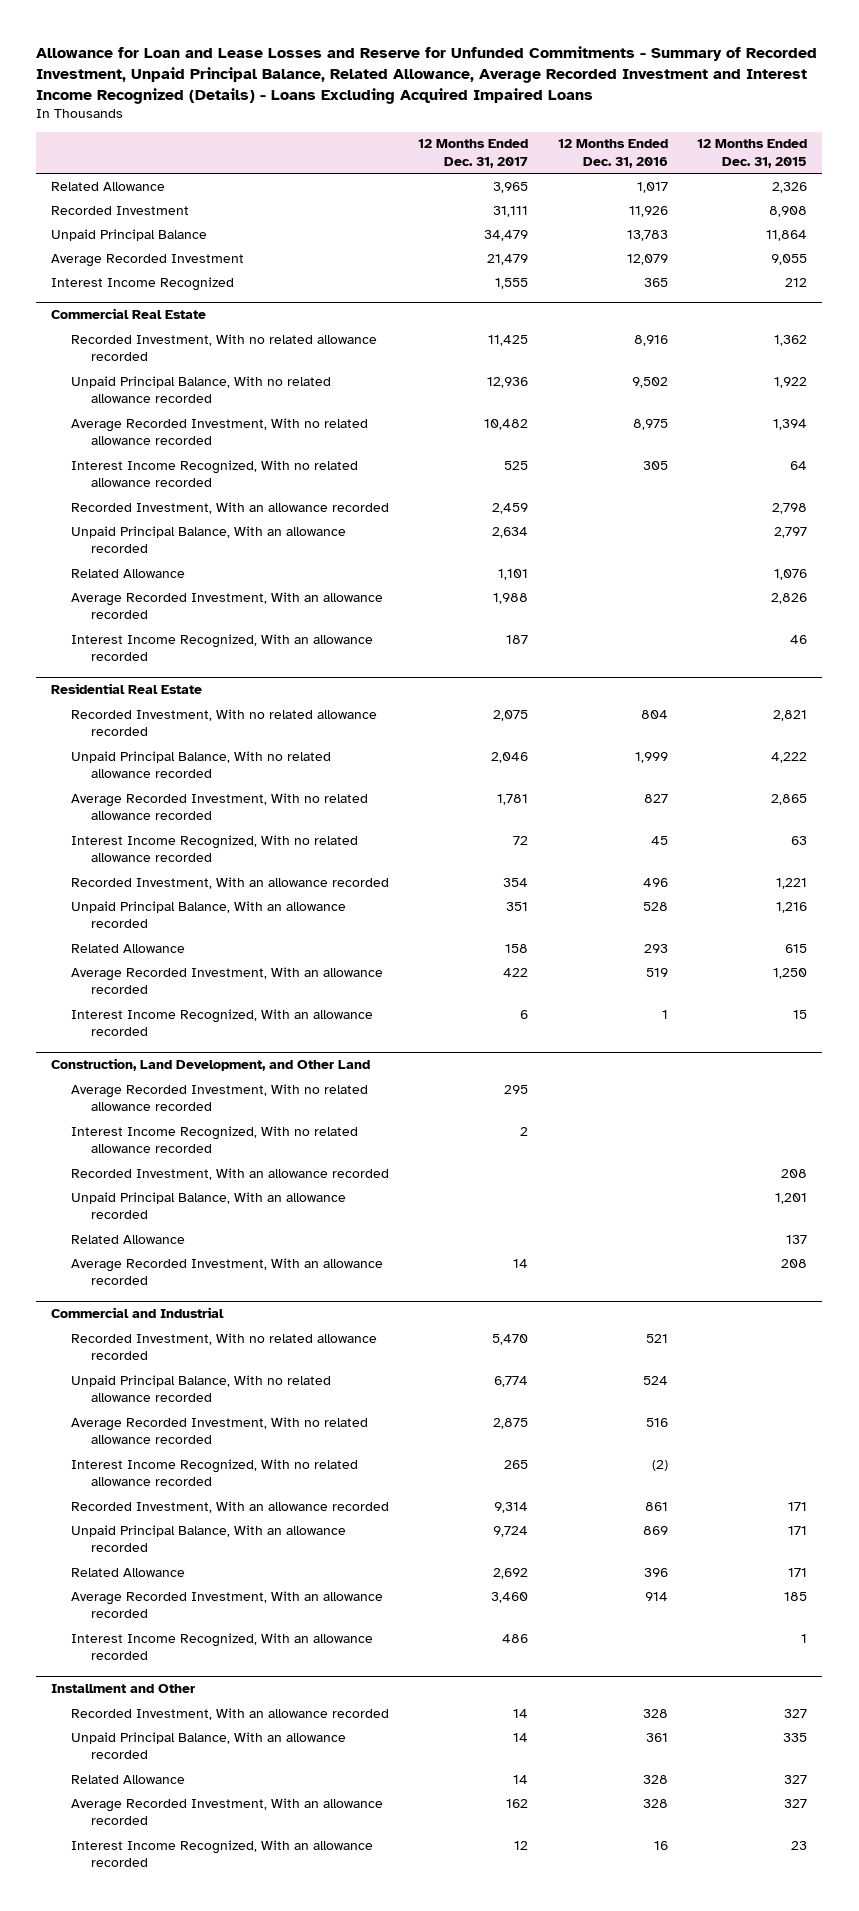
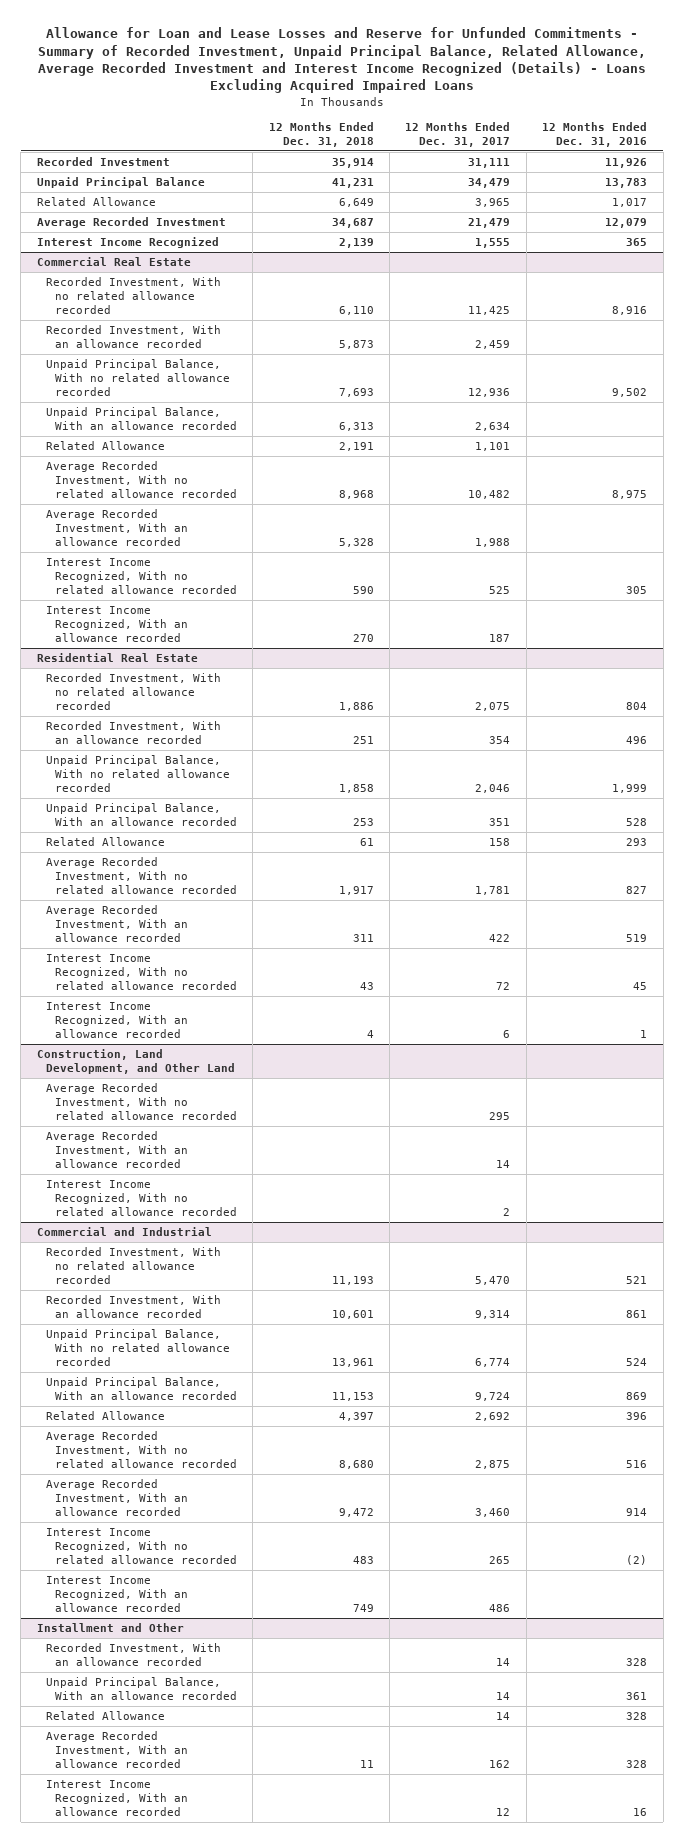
[697,139,808,168] 12 Months Ended Dec. 31, 2015 -> none
none -> [268,121,374,148] 12 Months Ended Dec. 31, 2018
[51,181,166,191] Related Allowance -> [36,197,156,207] Related Allowance
[70,375,331,404] Unpaid Principal Balance, With no related allowance recorded -> [45,359,230,397] Unpaid Principal Balance, With no related allowance recorded
[70,417,368,446] Average Recorded Investment, With no related allowance recorded -> [45,461,237,499] Average Recorded Investment, With no related allowance recorded
[70,459,358,488] Interest Income Recognized, With no related allowance recorded -> [45,558,237,595] Interest Income Recognized, With no related allowance recorded
[70,750,331,779] Unpaid Principal Balance, With no related allowance recorded -> [45,755,230,793] Unpaid Principal Balance, With no related allowance recorded
[70,792,368,821] Average Recorded Investment, With no related allowance recorded -> [45,857,237,895] Average Recorded Investment, With no related allowance recorded
[70,834,358,863] Interest Income Recognized, With no related allowance recorded -> [45,954,237,991] Interest Income Recognized, With no related allowance recorded
[70,1167,389,1180] Recorded Investment, With an allowance recorded -> none
[70,1191,346,1220] Unpaid Principal Balance, With an allowance recorded -> none
[70,1234,185,1244] Related Allowance -> none
[70,1125,358,1154] Interest Income Recognized, With no related allowance recorded -> [45,1180,237,1217] Interest Income Recognized, With no related allowance recorded
[70,1374,331,1403] Unpaid Principal Balance, With no related allowance recorded -> [45,1329,230,1367] Unpaid Principal Balance, With no related allowance recorded
[70,1416,368,1445] Average Recorded Investment, With no related allowance recorded -> [45,1431,237,1469] Average Recorded Investment, With no related allowance recorded
[70,1458,358,1487] Interest Income Recognized, With no related allowance recorded -> [45,1528,237,1565] Interest Income Recognized, With no related allowance recorded

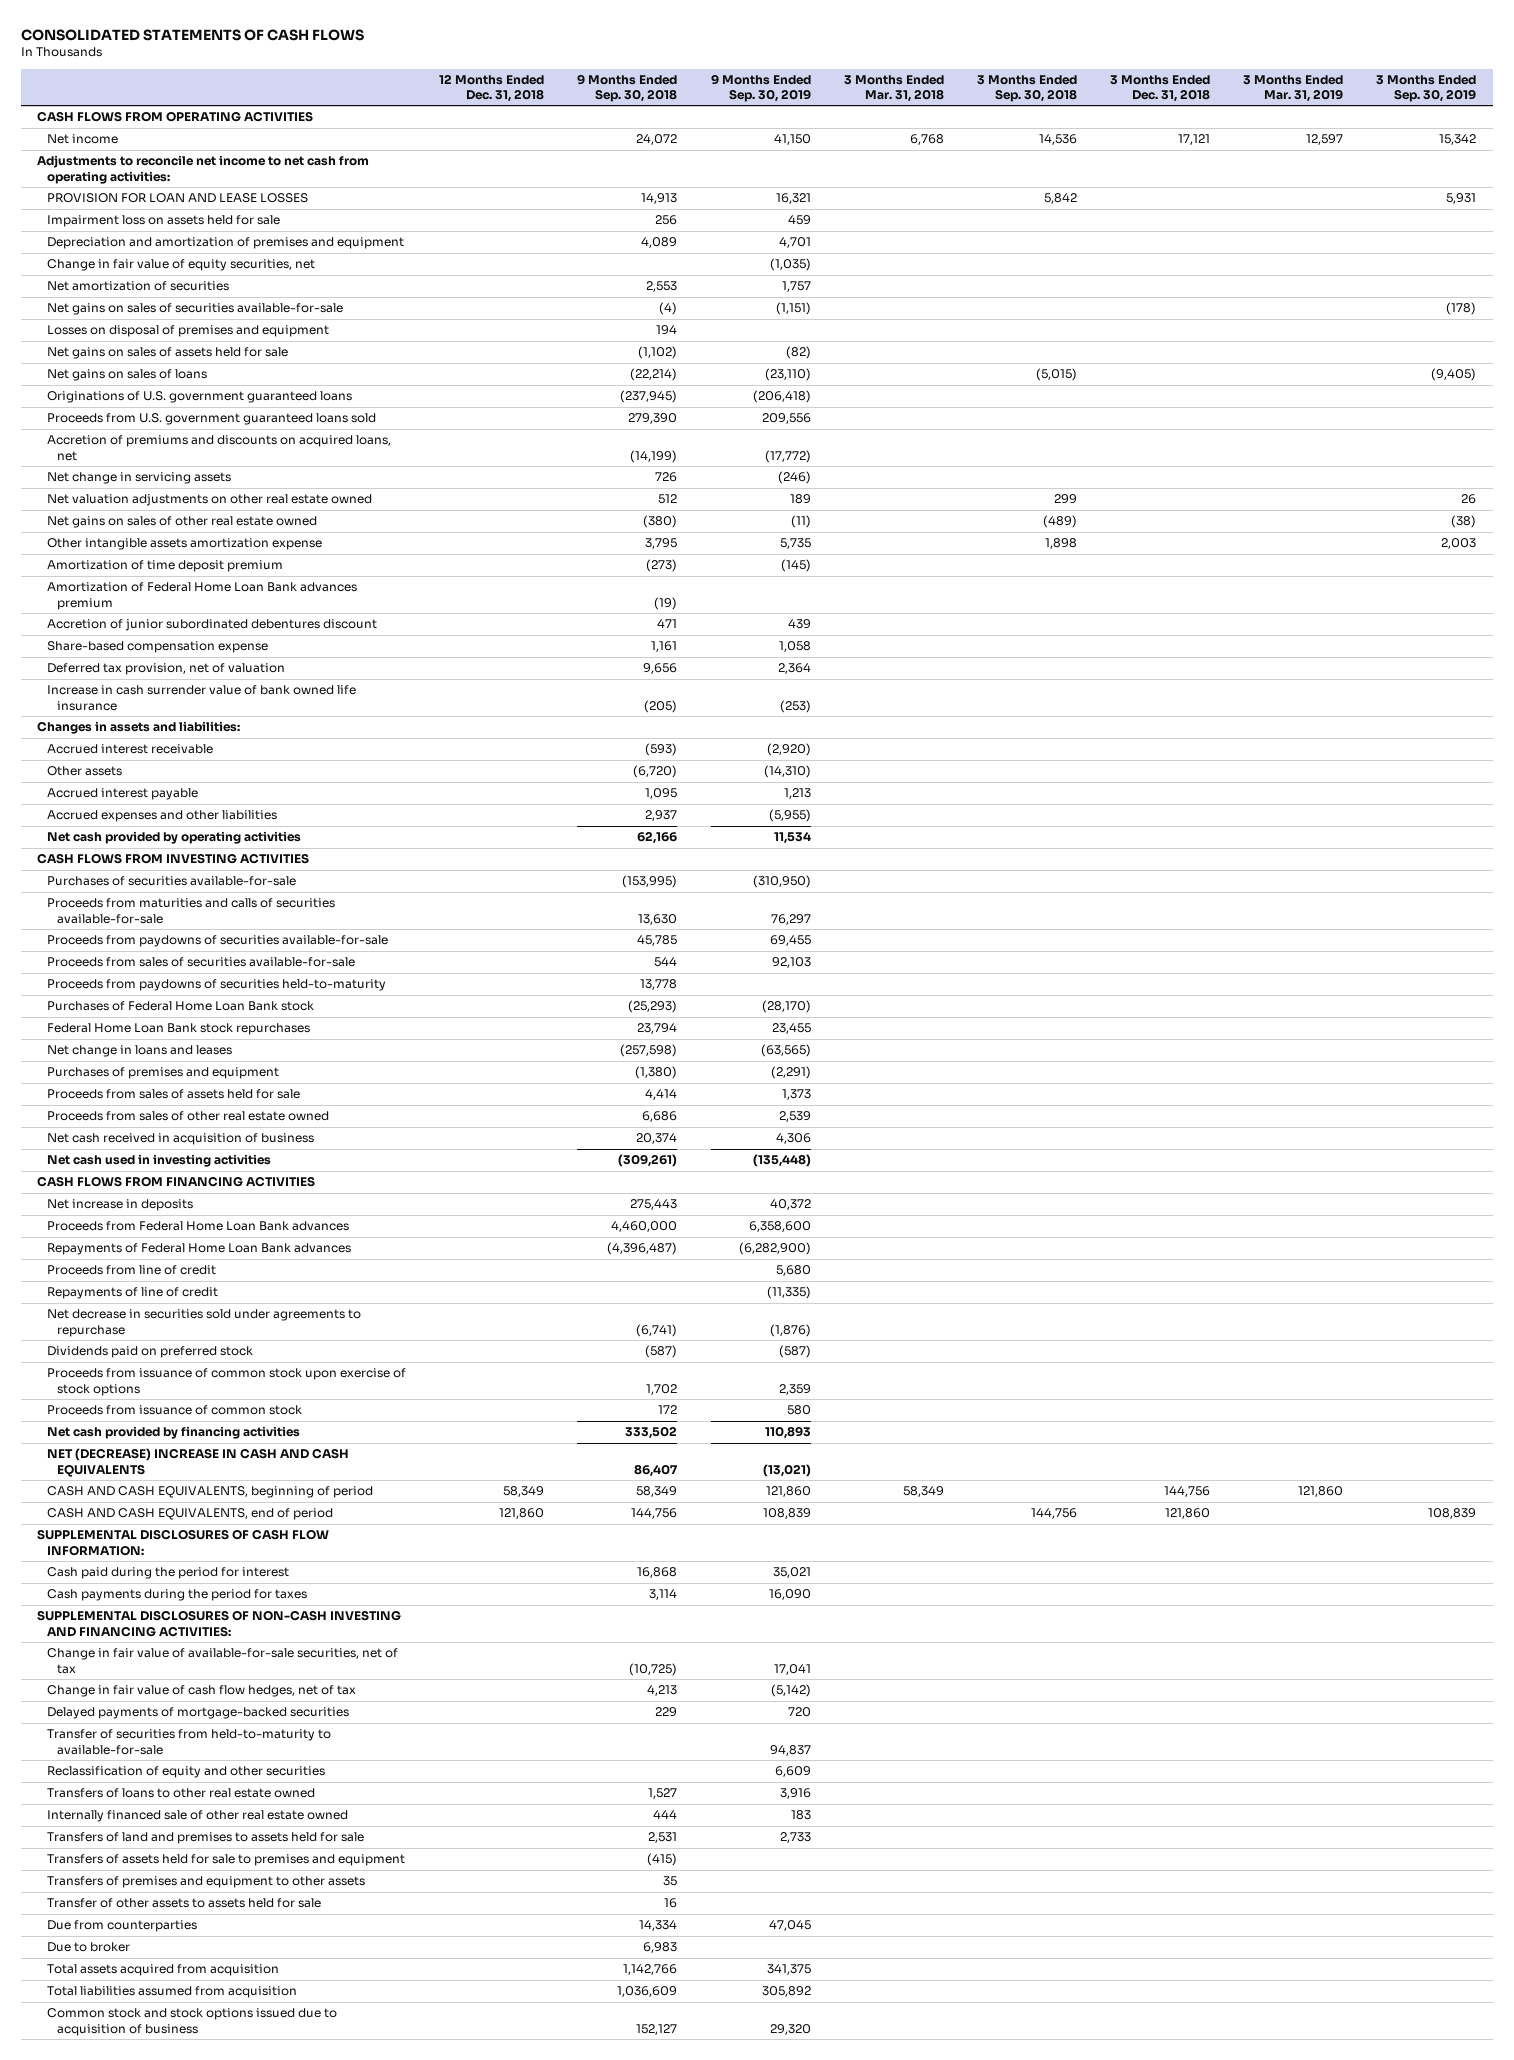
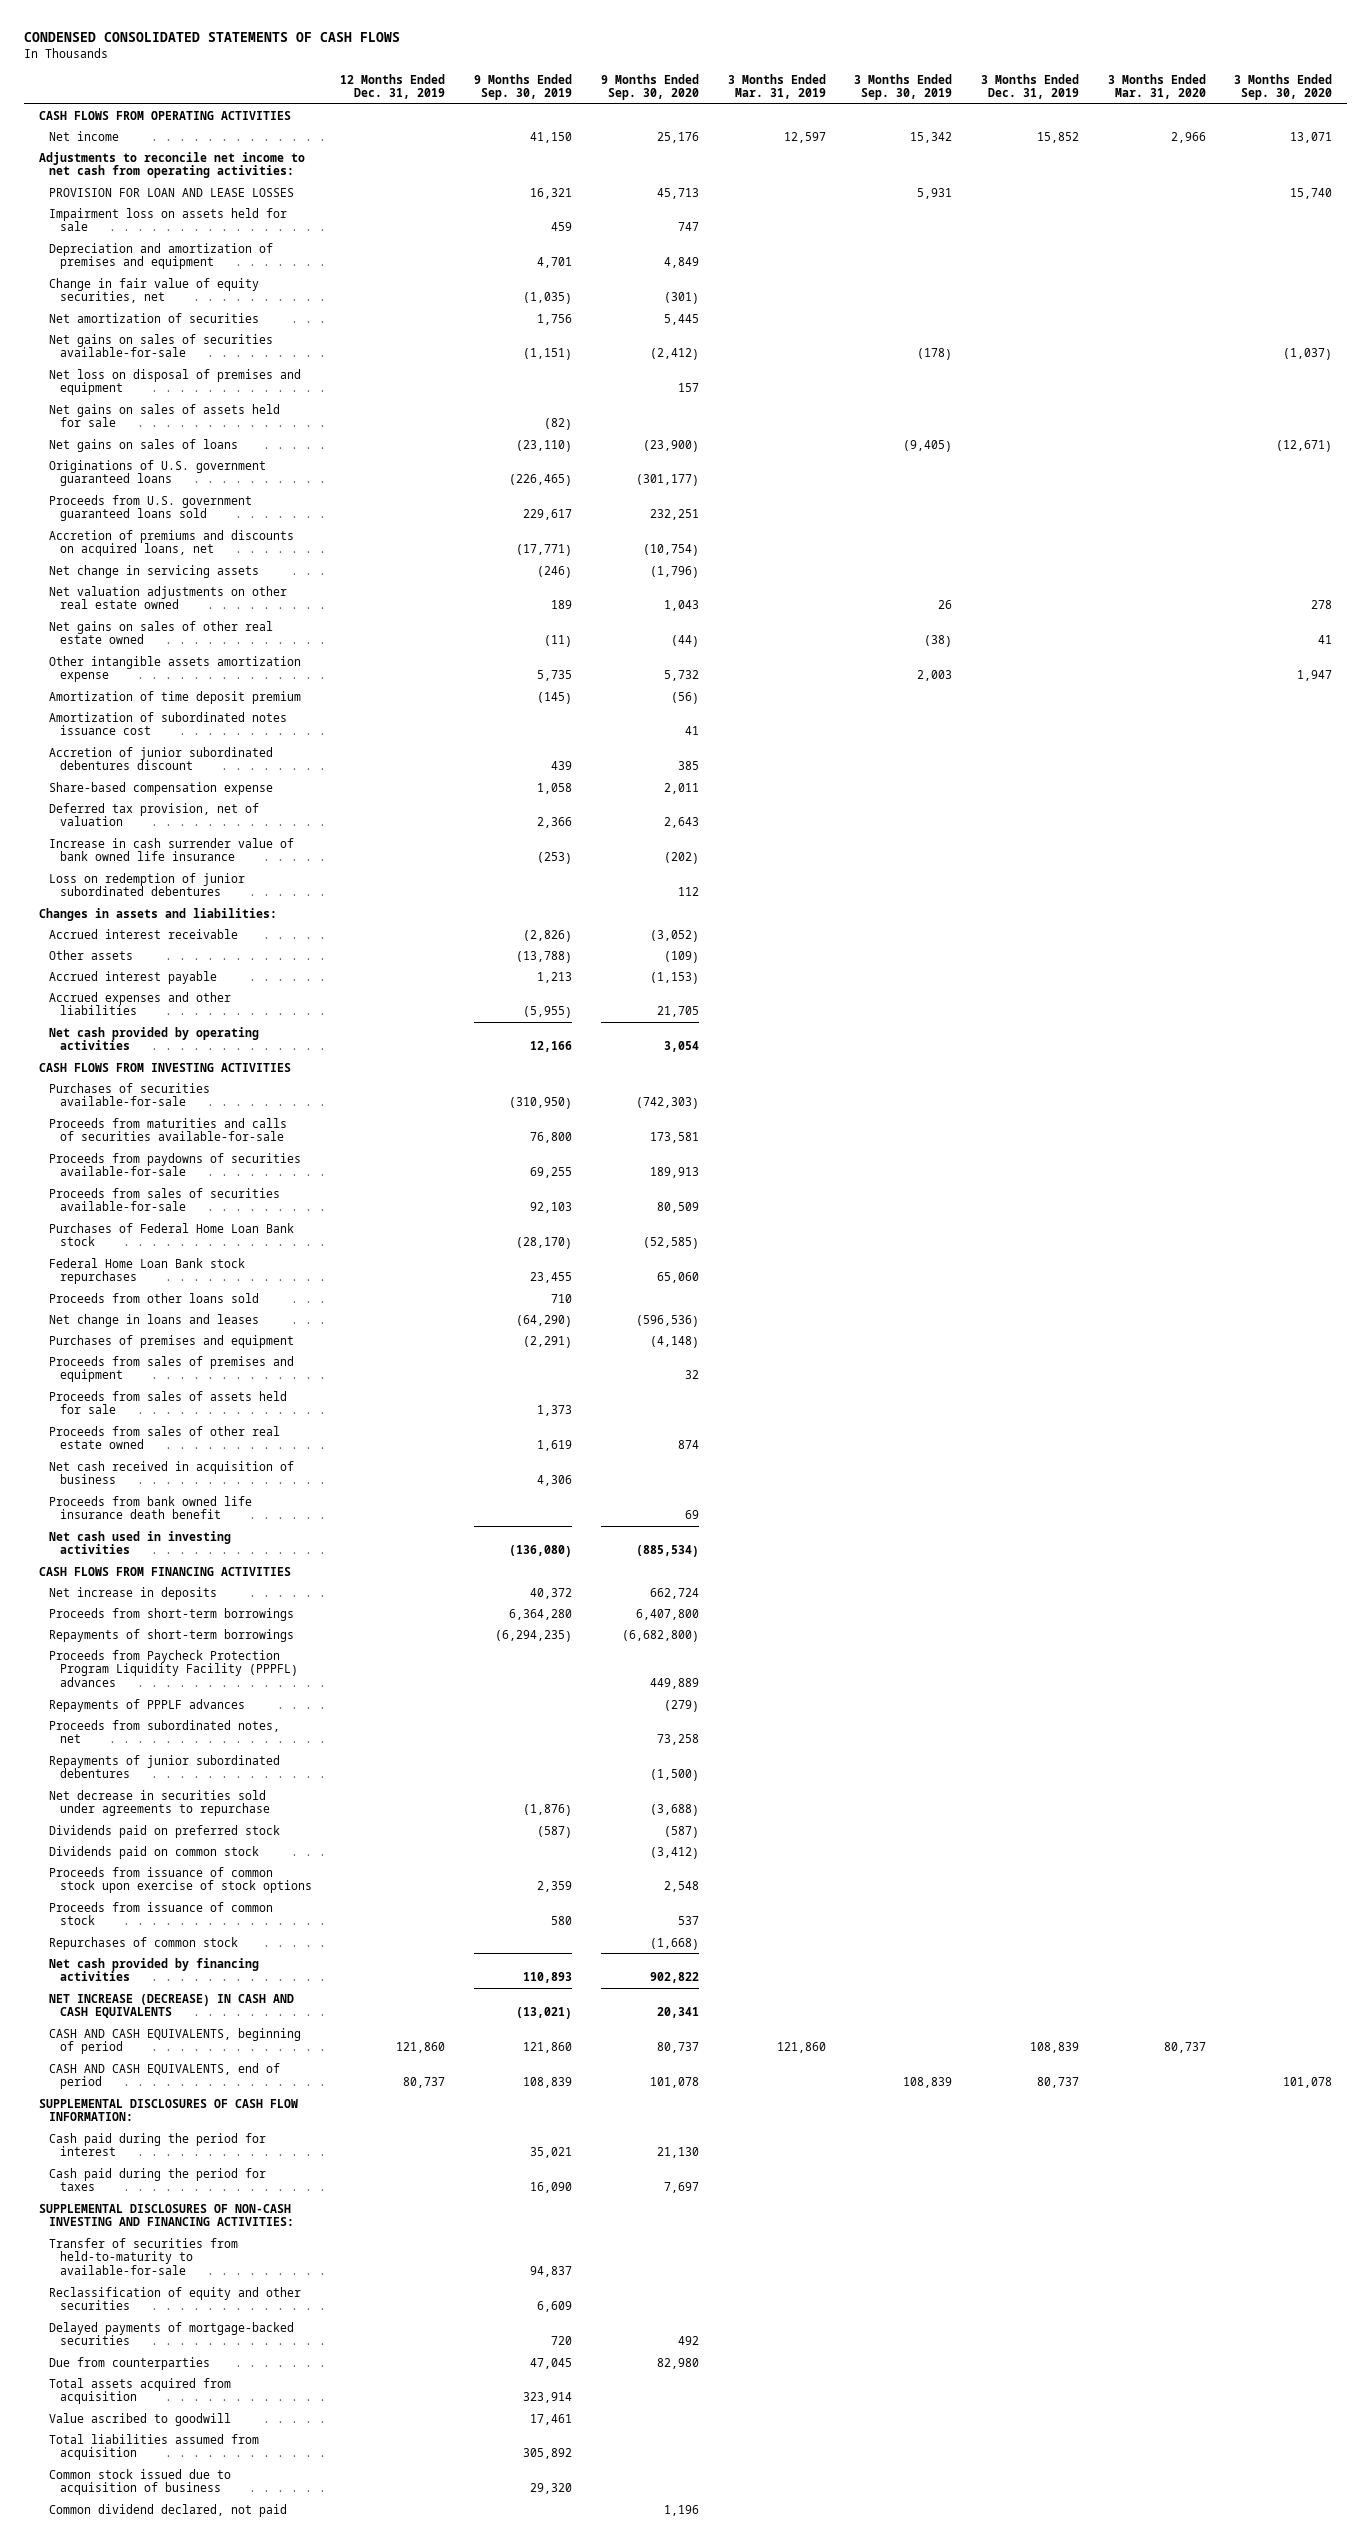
[20,28,364,41] CONSOLIDATED STATEMENTS OF CASH FLOWS -> [24,32,401,43] CONDENSED CONSOLIDATED STATEMENTS OF CASH FLOWS
[439,73,545,103] 12 Months Ended Dec. 31, 2018 -> none
[577,73,678,103] 9 Months Ended Sep. 30, 2018 -> none
[843,74,944,103] 3 Months Ended Mar. 31, 2018 -> none
[976,74,1077,103] 3 Months Ended Sep. 30, 2018 -> none
[1110,74,1211,103] 3 Months Ended Dec. 31, 2018 -> none
none -> [340,73,446,100] 12 Months Ended Dec. 31, 2019
none -> [600,73,699,101] 9 Months Ended Sep. 30, 2020
none -> [980,73,1079,100] 3 Months Ended Dec. 31, 2019
none -> [1107,73,1206,100] 3 Months Ended Mar. 31, 2020
none -> [1234,73,1333,101] 3 Months Ended Sep. 30, 2020
[781,281,811,293] 1,757 -> [537,313,573,325] 1,756
[47,325,330,338] Losses on disposal of premises and equipment -> [49,368,302,396] Net loss on disposal of premises and equipment
[752,390,811,404] (206,418) -> [509,474,573,487] (226,465)
[761,413,811,425] 209,556 -> [523,509,573,521] 229,617
[764,449,811,463] (17,772) -> [516,544,573,557] (17,771)
[47,582,358,610] Amortization of Federal Home Loan Bank advances premium -> none
none -> [49,711,288,736] Amortization of subordinated notes issuance cost
[777,663,811,675] 2,364 -> [537,817,573,829] 2,366
none -> [49,872,246,897] Loss on redemption of junior subordinated debentures
[766,743,811,757] (2,920) -> [523,929,573,942] (2,826)
[763,765,811,779] (14,310) -> [516,950,573,963] (13,788)
[773,832,811,845] 11,534 -> [530,1041,573,1053] 12,166
[770,913,811,925] 76,297 -> [530,1132,573,1144] 76,800
[769,935,811,947] 69,455 -> [530,1167,573,1179] 69,255
[47,979,387,992] Proceeds from paydowns of securities held-to-maturity -> none
none -> [49,1292,260,1303] Proceeds from other loans sold
[760,1044,811,1058] (63,565) -> [516,1314,573,1327] (64,290)
none -> [49,1355,295,1383] Proceeds from sales of premises and equipment
[778,1111,811,1123] 2,539 -> [537,1440,573,1452] 1,619
none -> [49,1495,253,1520] Proceeds from bank owned life insurance death benefit
[752,1154,811,1168] (135,448) -> [509,1545,573,1558] (136,080)
[47,1221,350,1232] Proceeds from Federal Home Loan Bank advances -> none
[47,1243,352,1256] Repayments of Federal Home Loan Bank advances -> none
[47,1265,217,1276] Proceeds from line of credit -> none
[47,1287,219,1300] Repayments of line of credit -> none
none -> [49,1607,295,1621] Proceeds from short-term borrowings
none -> [49,1628,295,1642] Repayments of short-term borrowings
none -> [49,1649,298,1688] Proceeds from Paycheck Protection Program Liquidity Facility (PPPFL) advances
none -> [49,1698,246,1712] Repayments of PPPLF advances
none -> [49,1719,281,1744] Proceeds from subordinated notes, net
none -> [49,1754,281,1779] Repayments of junior subordinated debentures
none -> [49,1845,260,1859] Dividends paid on common stock
none -> [49,1936,239,1950] Repurchases of common stock
[47,1448,350,1477] NET (DECREASE) INCREASE IN CASH AND CASH EQUIVALENTS -> [49,1993,295,2019] NET INCREASE (DECREASE) IN CASH AND CASH EQUIVALENTS
[47,1589,308,1602] Cash payments during the period for taxes -> [49,2167,267,2192] Cash paid during the period for taxes
[47,1648,399,1674] Change in fair value of available-for-sale securities, net of tax -> none
[47,1685,357,1698] Change in fair value of cash flow hedges, net of tax -> none
[47,1788,316,1799] Transfers of loans to other real estate owned -> none
[47,1810,349,1823] Internally financed sale of other real estate owned -> none
[47,1832,365,1845] Transfers of land and premises to assets held for sale -> none
[47,1854,406,1867] Transfers of assets held for sale to premises and equipment -> none
[47,1876,366,1889] Transfers of premises and equipment to other assets -> none
[47,1898,322,1909] Transfer of other assets to assets held for sale -> none
[47,1707,350,1720] Delayed payments of mortgage-backed securities -> [49,2321,295,2346] Delayed payments of mortgage-backed securities
[47,1942,131,1953] Due to broker -> none
[766,1964,811,1976] 341,375 -> [523,2392,573,2404] 323,914
none -> [49,2412,232,2426] Value ascribed to goodwill
[47,2008,338,2036] Common stock and stock options issued due to acquisition of business -> [49,2468,232,2496] Common stock issued due to acquisition of business
none -> [49,2503,288,2517] Common dividend declared, not paid

